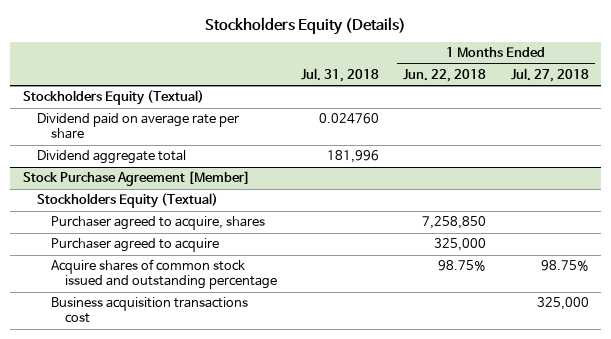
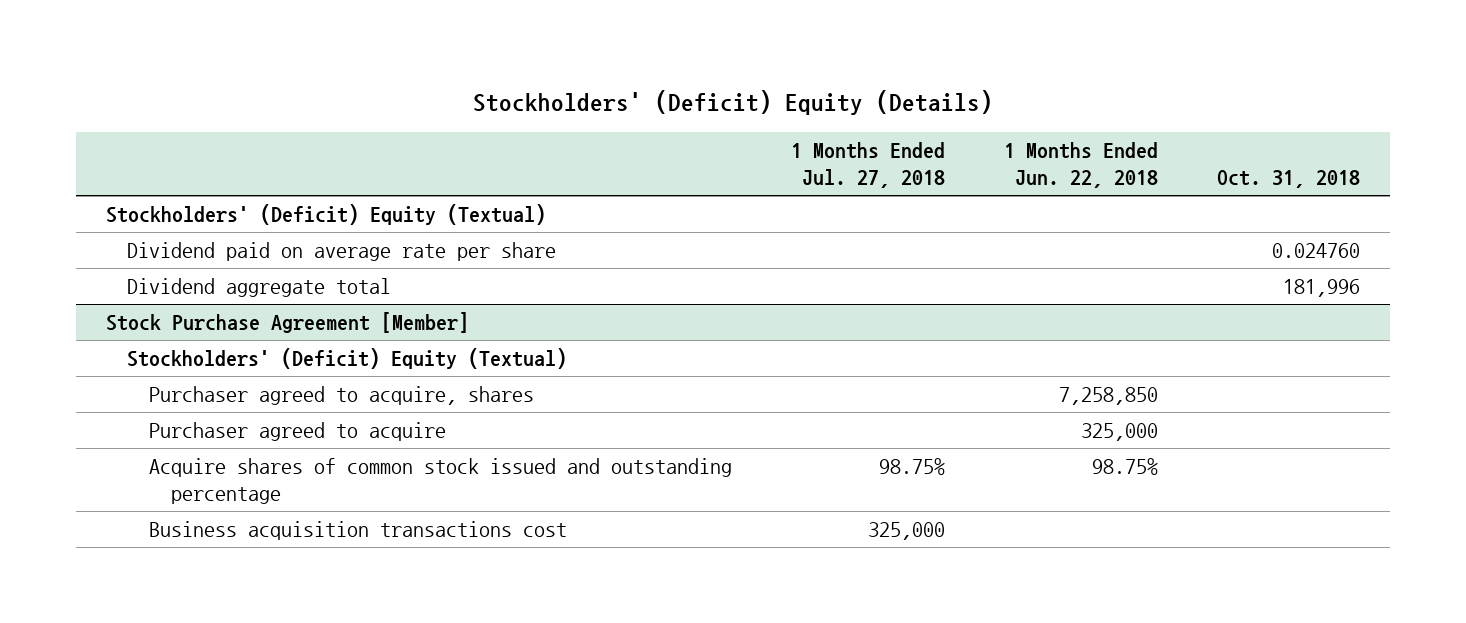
[204,16,406,35] Stockholders Equity (Details) -> [473,90,994,116] Stockholders' (Deficit) Equity (Details)
[300,67,379,82] Jul. 31, 2018 -> none
none -> [1217,170,1361,189] Oct. 31, 2018
[22,90,204,106] Stockholders Equity (Textual) -> [105,204,546,226] Stockholders' (Deficit) Equity (Textual)
[36,193,218,209] Stockholders Equity (Textual) -> [127,348,568,370] Stockholders' (Deficit) Equity (Textual)

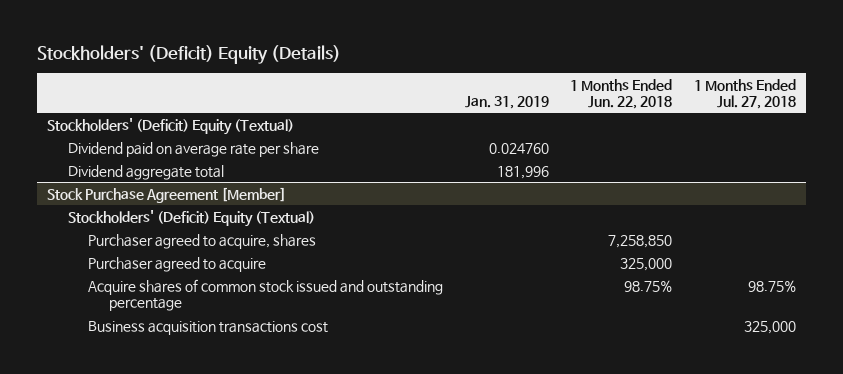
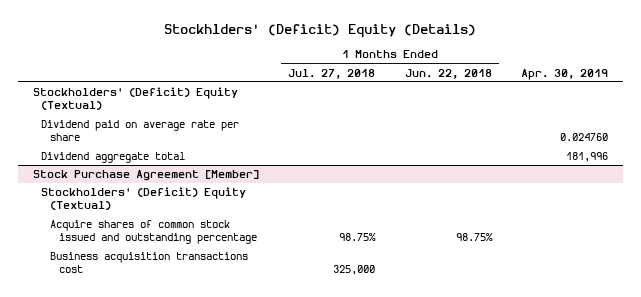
[36,44,341,64] Stockholders' (Deficit) Equity (Details) -> [164,24,477,39] Stockhlders' (Deficit) Equity (Details)
[464,95,549,109] Jan. 31, 2019 -> none
none -> [521,68,609,80] Apr. 30, 2019
[88,233,317,249] Purchaser agreed to acquire, shares -> none
[88,256,267,272] Purchaser agreed to acquire -> none

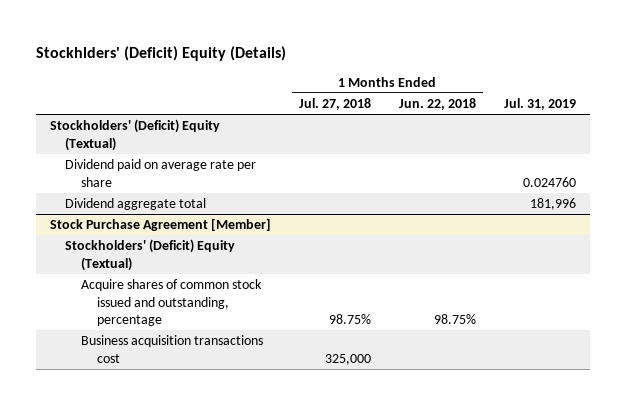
[521,68,609,80] Apr. 30, 2019 -> none
none -> [503,98,576,111] Jul. 31, 2019
[50,220,257,245] Acquire shares of common stock issued and outstanding percentage -> [81,279,263,326] Acquire shares of common stock issued and outstanding, percentage

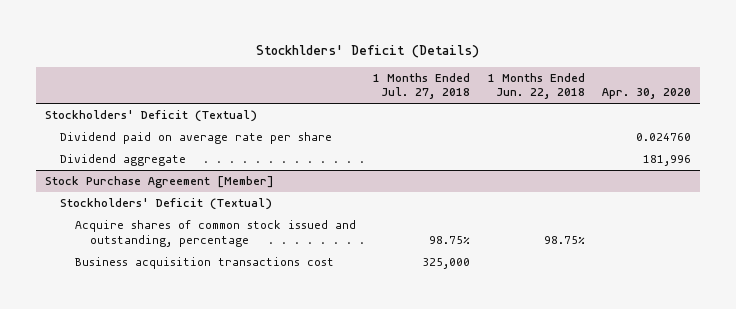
[35,45,286,61] Stockhlders' (Deficit) Equity (Details) -> [256,44,480,58] Stockhlders' Deficit (Details)
[503,98,576,111] Jul. 31, 2019 -> none
none -> [602,88,692,100] Apr. 30, 2020
[49,119,220,151] Stockholders' (Deficit) Equity (Textual) -> [45,110,258,123] Stockholders' Deficit (Textual)
[65,198,207,211] Dividend aggregate total -> [59,154,186,167] Dividend aggregate
[65,239,236,271] Stockholders' (Deficit) Equity (Textual) -> [59,198,272,211] Stockholders' Deficit (Textual)

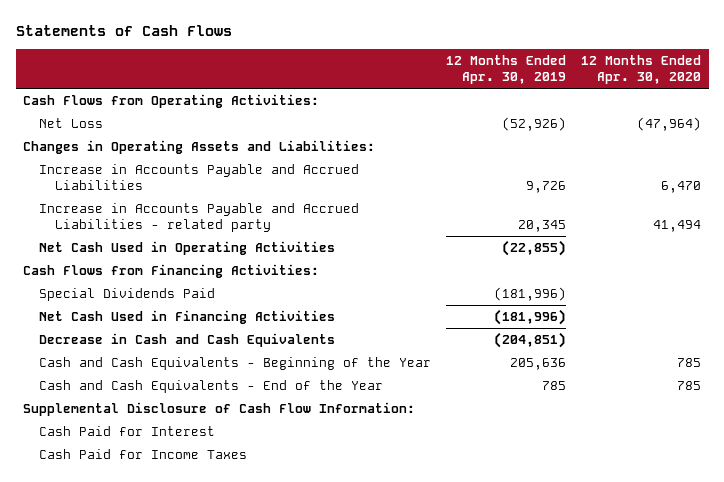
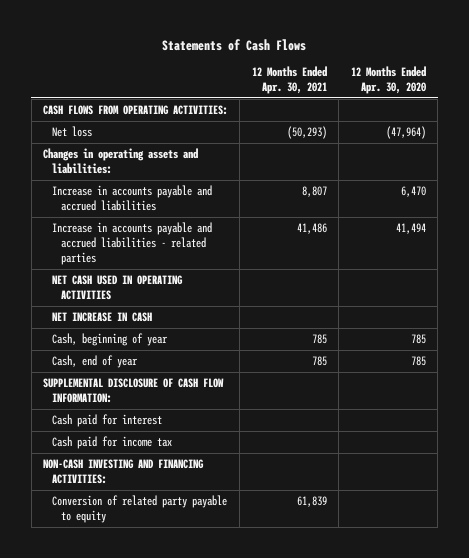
[446,55,567,85] 12 Months Ended Apr. 30, 2019 -> none
none -> [251,66,327,95] 12 Months Ended Apr. 30, 2021
[23,264,320,279] Cash Flows from Financing Activities: -> none
[39,288,216,302] Special Dividends Paid -> none
[39,310,336,325] Net Cash Used in Financing Activities -> none
[23,94,320,109] Cash Flows from Operating Activities: -> [43,104,229,115] CASH FLOWS FROM OPERATING ACTIVITIES:
[39,118,104,129] Net Loss -> [51,125,92,137] Net loss
[23,140,376,155] Changes in Operating Assets and Liabilities: -> [43,147,199,175] Changes in operating assets and liabilities:
[39,164,360,191] Increase in Accounts Payable and Accrued Liabilities -> [51,184,212,212] Increase in accounts payable and accrued liabilities
[39,203,360,233] Increase in Accounts Payable and Accrued Liabilities - related party -> [51,221,212,266] Increase in accounts payable and accrued liabilities - related parties
[39,241,336,256] Net Cash Used in Operating Activities -> [51,274,183,301] NET CASH USED IN OPERATING ACTIVITIES
[39,333,336,348] Decrease in Cash and Cash Equivalents -> [51,311,152,322] NET INCREASE IN CASH
[39,357,432,371] Cash and Cash Equivalents - Beginning of the Year -> [51,332,168,346] Cash, beginning of year
[39,380,384,394] Cash and Cash Equivalents - End of the Year -> [51,354,138,368] Cash, end of year
[23,402,416,417] Supplemental Disclosure of Cash Flow Information: -> [43,377,225,404] SUPPLEMENTAL DISCLOSURE OF CASH FLOW INFORMATION:
[39,426,216,437] Cash Paid for Interest -> [51,413,162,427] Cash paid for interest
[39,449,248,460] Cash Paid for Income Taxes -> [51,435,172,449] Cash paid for income tax
none -> [43,458,205,485] NON-CASH INVESTING AND FINANCING ACTIVITIES:
none -> [51,494,227,524] Conversion of related party payable to equity

